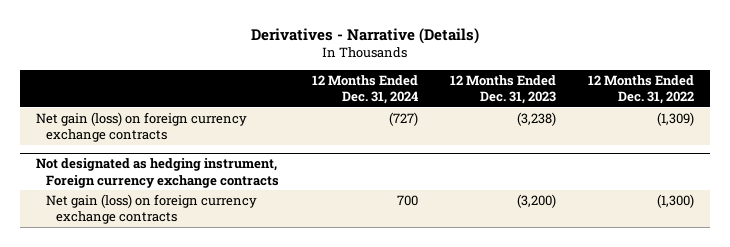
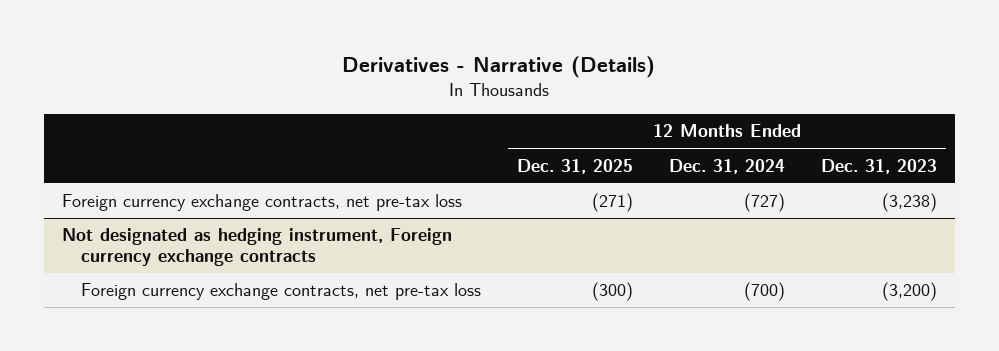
[588,74,695,105] 12 Months Ended Dec. 31, 2022 -> none
none -> [516,158,633,174] Dec. 31, 2025
[35,111,247,143] Net gain (loss) on foreign currency exchange contracts -> [61,194,462,212] Foreign currency exchange contracts, net pre-tax loss
[46,193,258,225] Net gain (loss) on foreign currency exchange contracts -> [80,283,481,301] Foreign currency exchange contracts, net pre-tax loss
[396,194,418,206] 700 -> [743,282,785,302] (700)

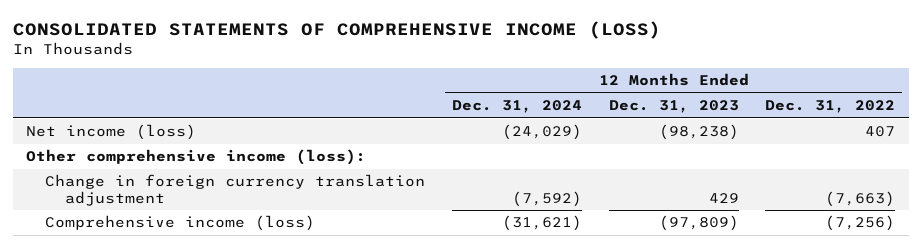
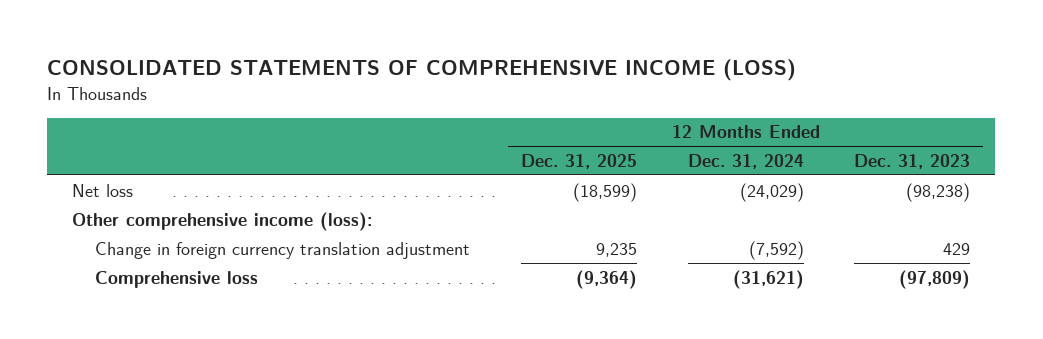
[765,100,896,114] Dec. 31, 2022 -> none
none -> [520,153,637,169] Dec. 31, 2025
[26,124,197,141] Net income (loss) -> [72,183,134,197] Net loss
[45,215,316,232] Comprehensive income (loss) -> [95,270,259,288] Comprehensive loss

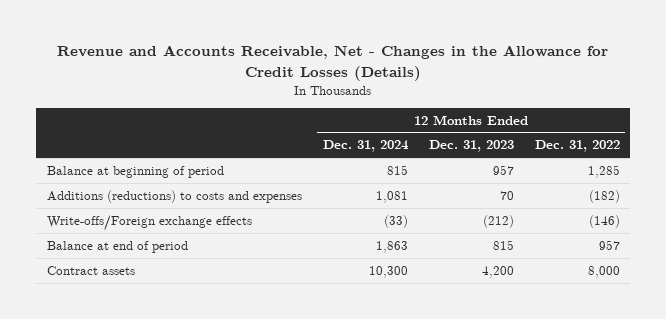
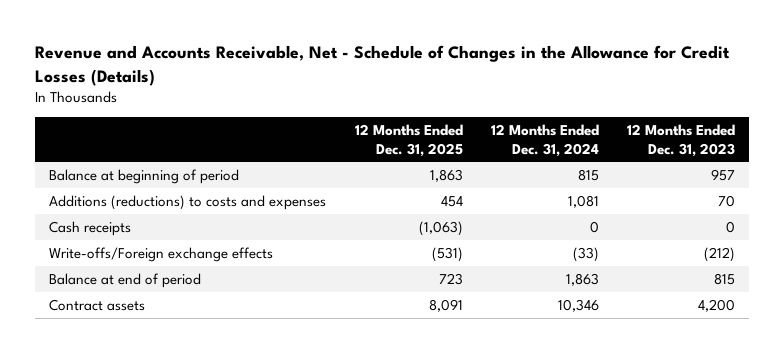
[57,45,609,81] Revenue and Accounts Receivable, Net - Changes in the Allowance for Credit Losses (Details) -> [35,45,731,86] Revenue and Accounts Receivable, Net - Schedule of Changes in the Allowance for Credit Losses (Details)
[534,140,620,153] Dec. 31, 2022 -> none
none -> [354,123,463,157] 12 Months Ended Dec. 31, 2025
none -> [49,220,132,236] Cash receipts
[368,265,408,278] 10,300 -> [557,298,599,312] 10,346

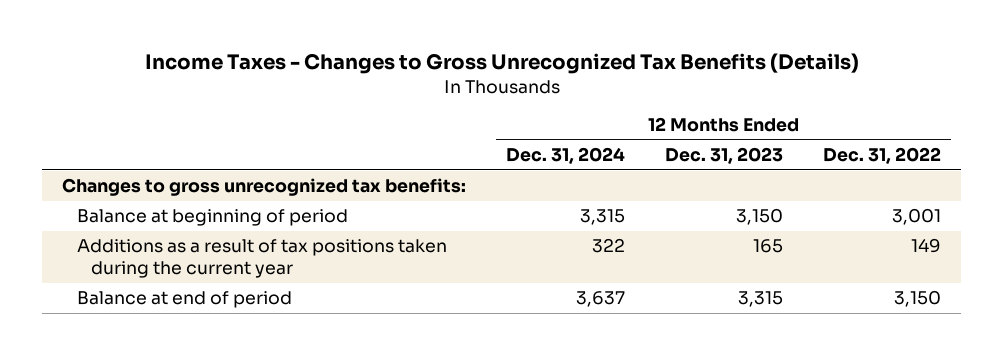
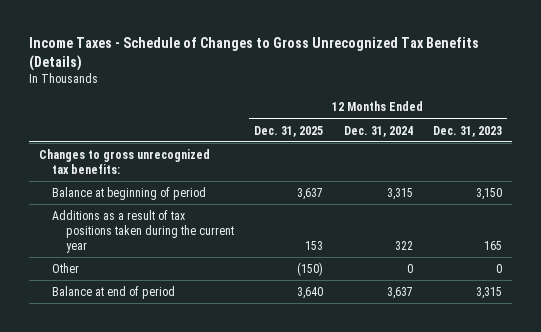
[144,52,859,74] Income Taxes - Changes to Gross Unrecognized Tax Benefits (Details) -> [28,36,479,71] Income Taxes - Schedule of Changes to Gross Unrecognized Tax Benefits (Details)
[823,147,942,165] Dec. 31, 2022 -> none
none -> [254,125,324,137] Dec. 31, 2025
none -> [52,262,80,273] Other

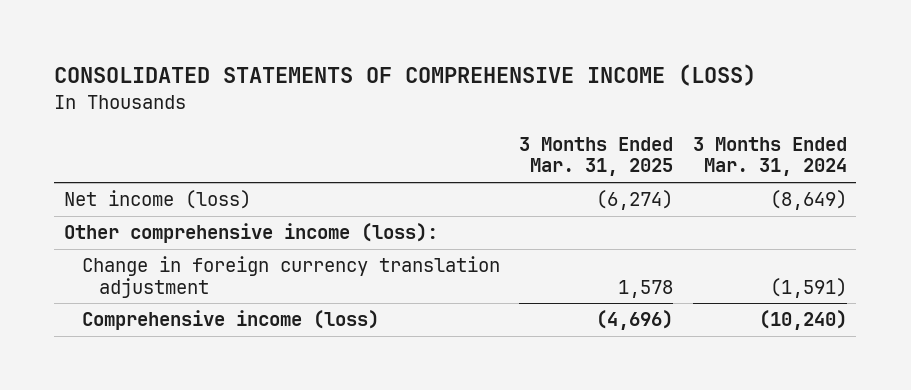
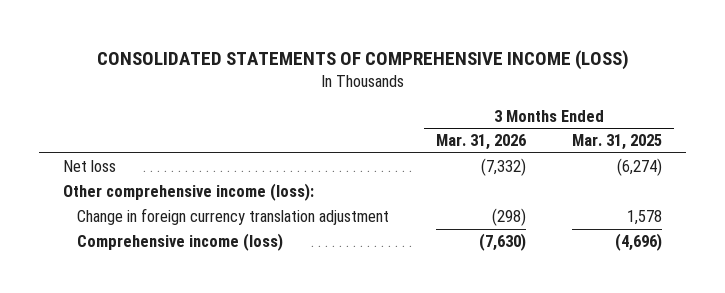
[692,136,847,177] 3 Months Ended Mar. 31, 2024 -> none
none -> [435,134,526,151] Mar. 31, 2026
[64,190,252,210] Net income (loss) -> [62,160,116,173] Net loss

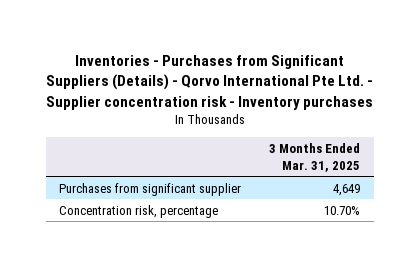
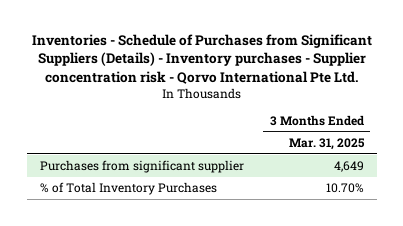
[45,55,373,110] Inventories - Purchases from Significant Suppliers (Details) - Qorvo International Pte Ltd. - Supplier concentration risk - Inventory purchases -> [31,34,372,84] Inventories - Schedule of Purchases from Significant Suppliers (Details) - Inventory purchases - Supplier concentration risk - Qorvo International Pte Ltd.
[59,204,219,218] Concentration risk, percentage -> [39,182,217,196] % of Total Inventory Purchases

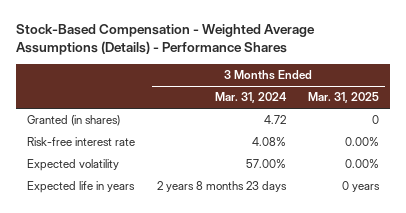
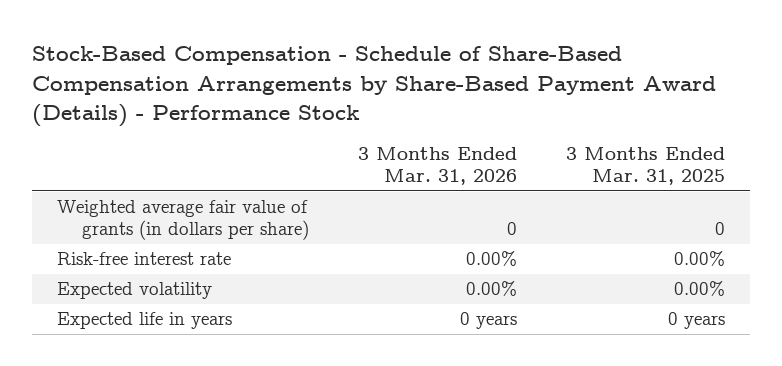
[16,24,316,56] Stock-Based Compensation - Weighted Average Assumptions (Details) - Performance Shares -> [32,46,717,128] Stock-Based Compensation - Schedule of Share-Based Compensation Arrangements by Share-Based Payment Award (Details) - Performance Stock
[215,92,288,104] Mar. 31, 2024 -> none
none -> [358,147,518,186] 3 Months Ended Mar. 31, 2026
[27,115,121,127] Granted (in shares) -> none
none -> [56,200,310,241] Weighted average fair value of grants (in dollars per share)

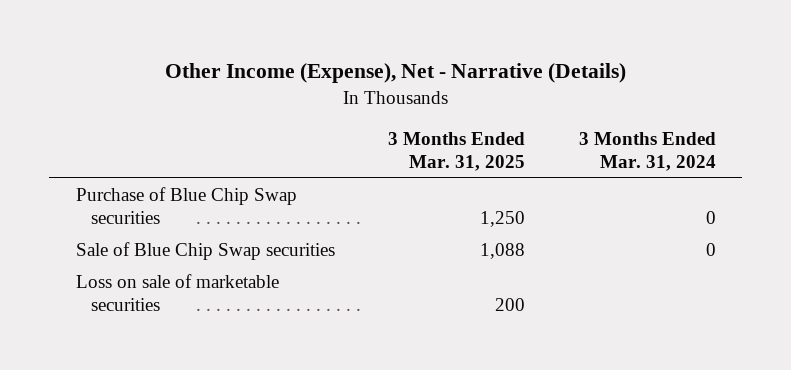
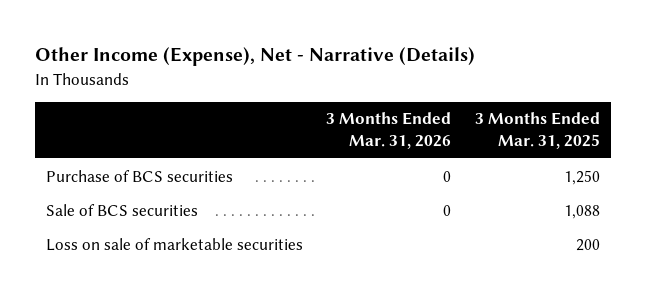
[578,131,716,172] 3 Months Ended Mar. 31, 2024 -> none
none -> [326,112,452,149] 3 Months Ended Mar. 31, 2026
[75,186,297,225] Purchase of Blue Chip Swap securities -> [46,169,234,182] Purchase of BCS securities
[75,241,335,260] Sale of Blue Chip Swap securities -> [46,203,199,216] Sale of BCS securities

